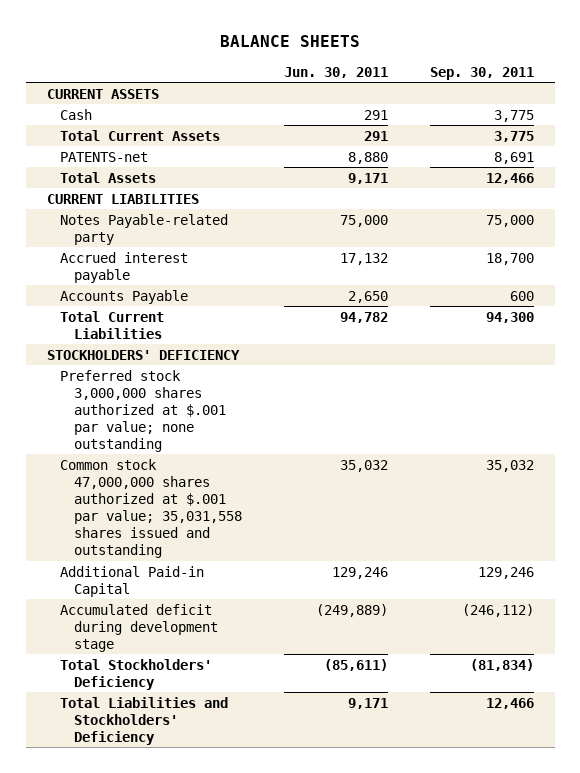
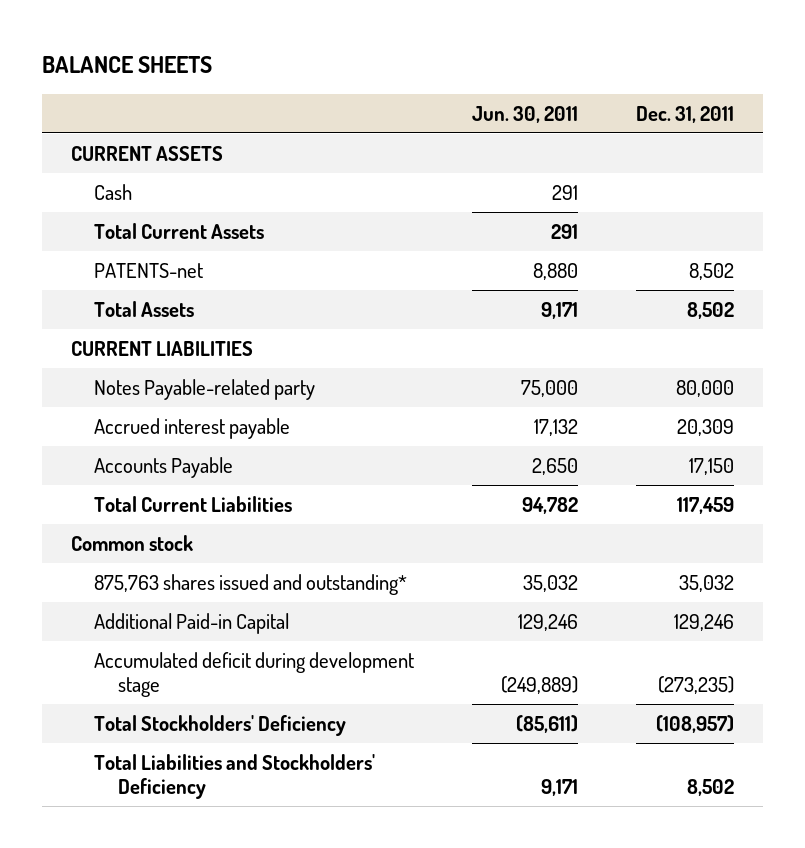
[429,67,534,81] Sep. 30, 2011 -> none
none -> [636,105,735,123] Dec. 31, 2011
[46,349,240,360] STOCKHOLDERS' DEFICIENCY -> none
[60,369,226,453] Preferred stock 3,000,000 shares authorized at $.001 par value; none outstanding -> none
none -> [70,534,193,551] Common stock
[60,458,242,559] Common stock 47,000,000 shares authorized at $.001 par value; 35,031,558 shares issued and outstanding -> [94,573,408,595] 875,763 shares issued and outstanding*

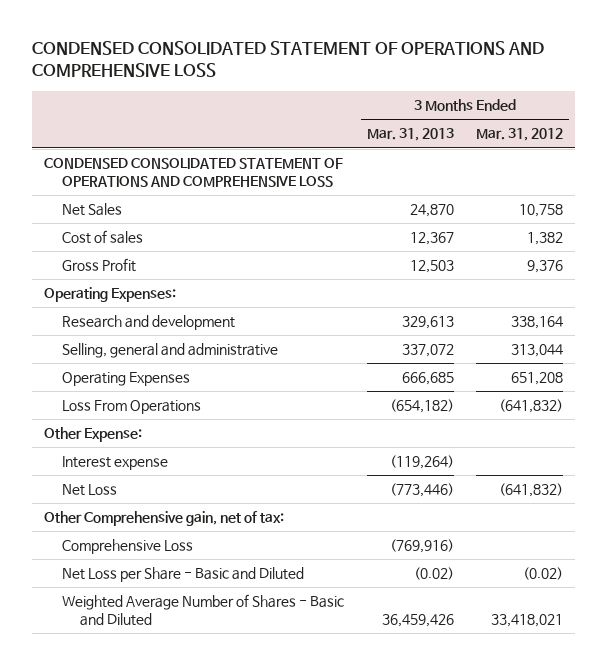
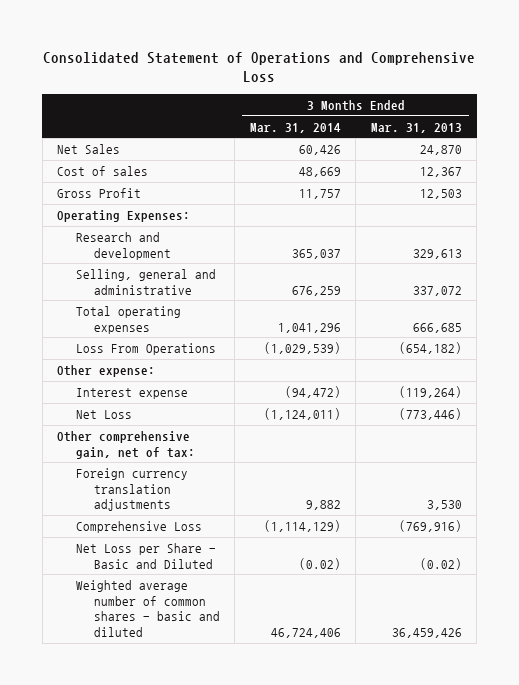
[32,41,545,78] CONDENSED CONSOLIDATED STATEMENT OF OPERATIONS AND COMPREHENSIVE LOSS -> [43,51,476,83] Consolidated Statement of Operations and Comprehensive Loss
[476,128,564,142] Mar. 31, 2012 -> none
none -> [249,122,341,133] Mar. 31, 2014
[43,158,343,187] CONDENSED CONSOLIDATED STATEMENT OF OPERATIONS AND COMPREHENSIVE LOSS -> none
[61,372,190,387] Operating Expenses -> [75,305,181,334] Total operating expenses
[43,427,142,443] Other Expense: -> [57,364,156,377] Other expense:
[43,511,284,527] Other Comprehensive gain, net of tax: -> [57,430,195,459] Other comprehensive gain, net of tax:
none -> [75,467,188,512] Foreign currency translation adjustments
[61,594,344,626] Weighted Average Number of Shares - Basic and Diluted -> [75,579,220,638] Weighted average number of common shares - basic and diluted

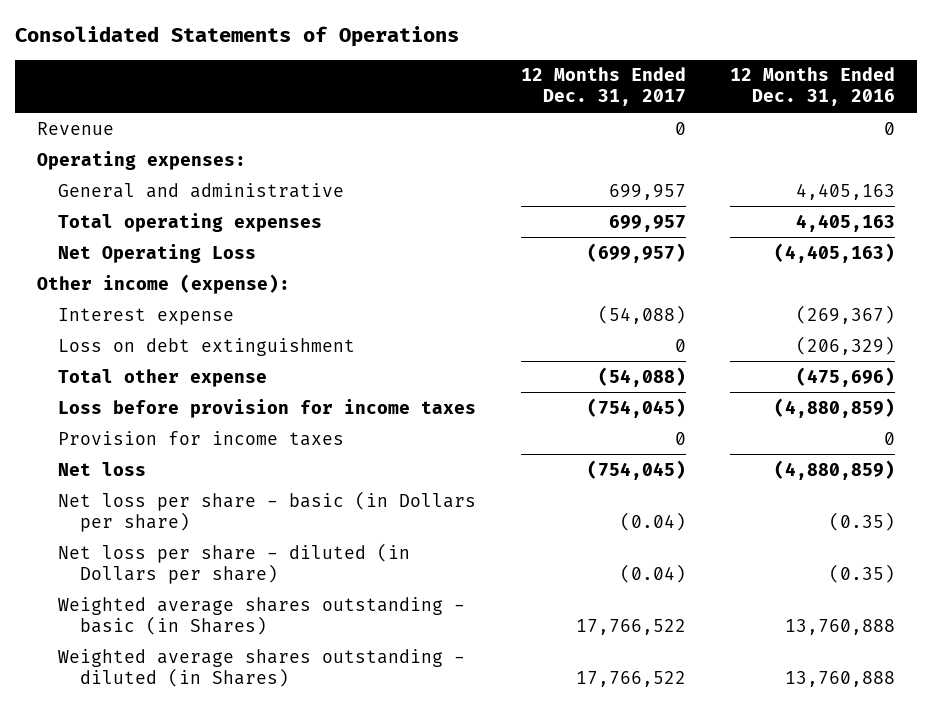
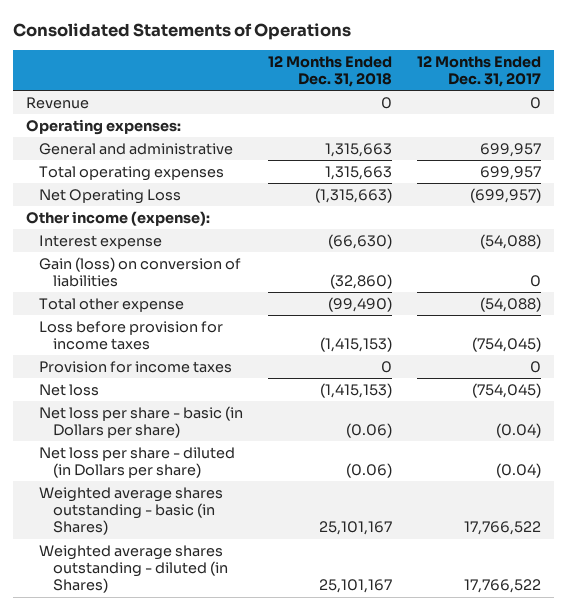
[730,67,896,107] 12 Months Ended Dec. 31, 2016 -> none
none -> [268,55,393,88] 12 Months Ended Dec. 31, 2018
[58,337,356,356] Loss on debt extinguishment -> none
none -> [39,256,242,288] Gain (loss) on conversion of liabilities

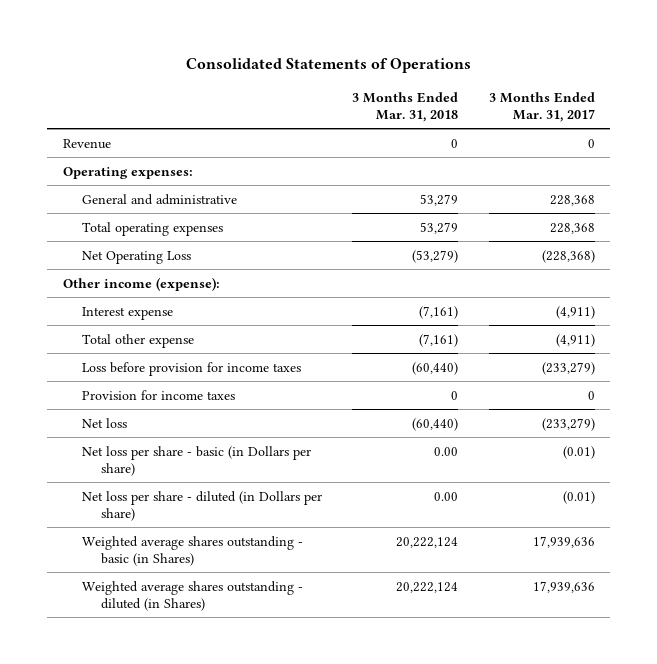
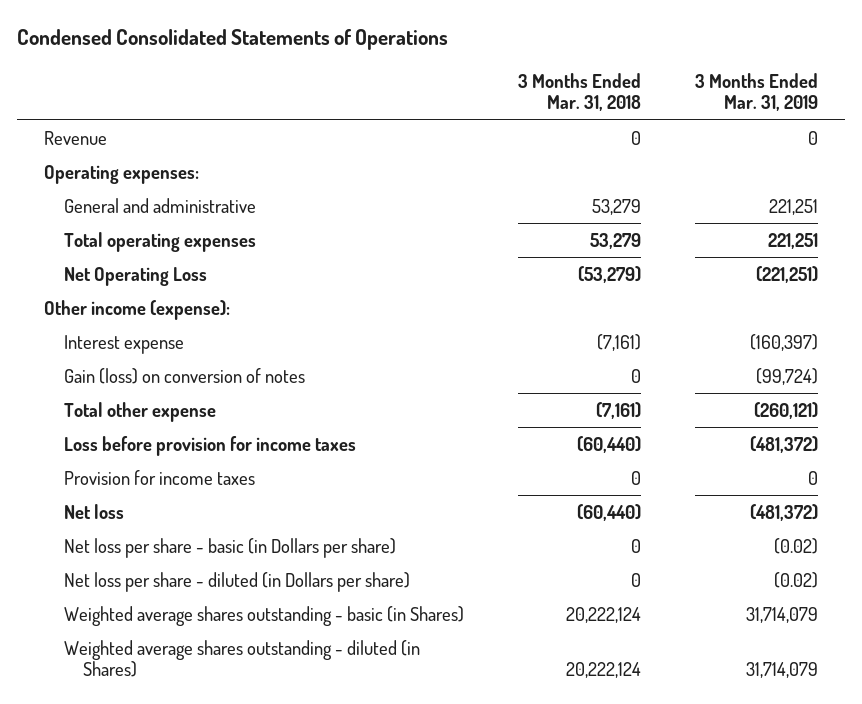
[185,58,471,74] Consolidated Statements of Operations -> [16,29,448,51] Condensed Consolidated Statements of Operations
[488,91,595,122] 3 Months Ended Mar. 31, 2017 -> none
none -> [694,72,818,112] 3 Months Ended Mar. 31, 2019
none -> [63,367,305,384] Gain (loss) on conversion of notes
[434,446,459,456] 0.00 -> [630,538,641,553] 0
[434,491,459,501] 0.00 -> [630,572,641,587] 0

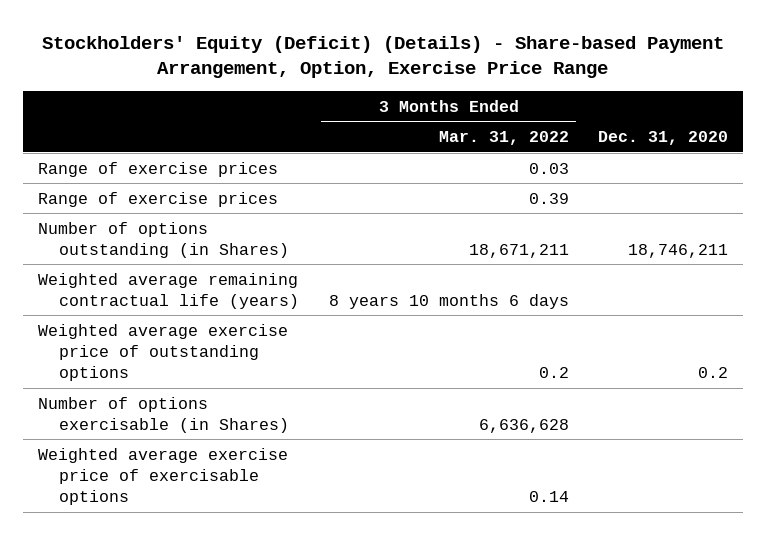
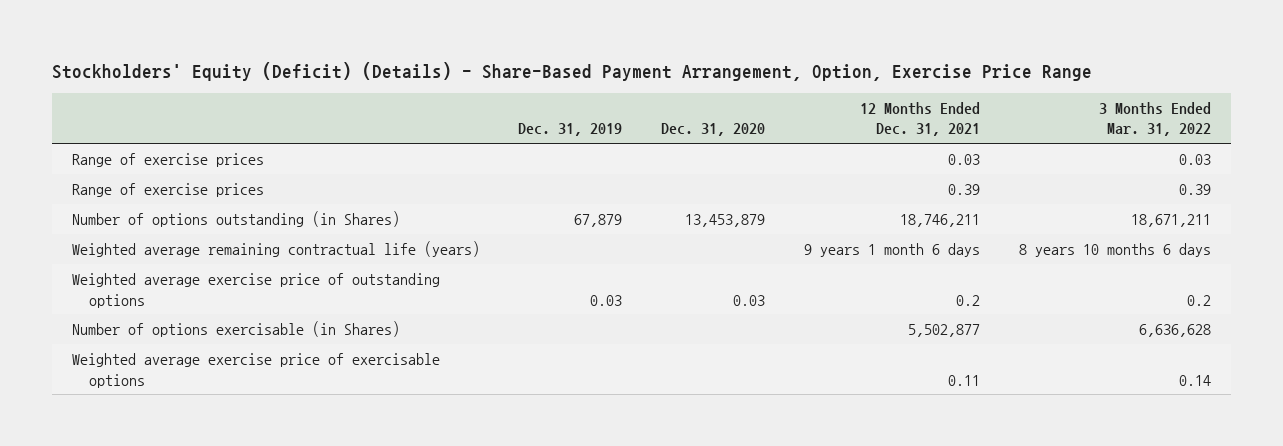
[42,35,725,79] Stockholders' Equity (Deficit) (Details) - Share-based Payment Arrangement, Option, Exercise Price Range -> [52,61,1093,81] Stockholders' Equity (Deficit) (Details) - Share-Based Payment Arrangement, Option, Exercise Price Range
none -> [518,123,623,137] Dec. 31, 2019
none -> [860,101,981,137] 12 Months Ended Dec. 31, 2021
[628,243,729,258] 18,746,211 -> [685,213,766,227] 13,453,879
[698,366,729,378] 0.2 -> [733,294,766,306] 0.03

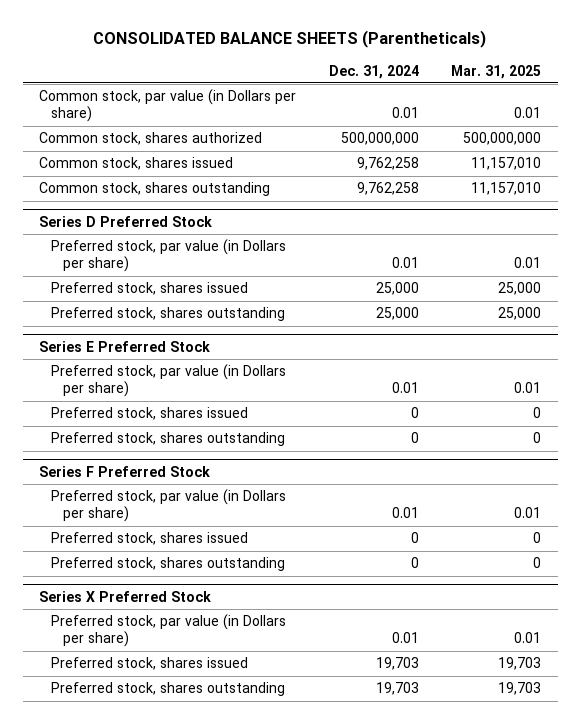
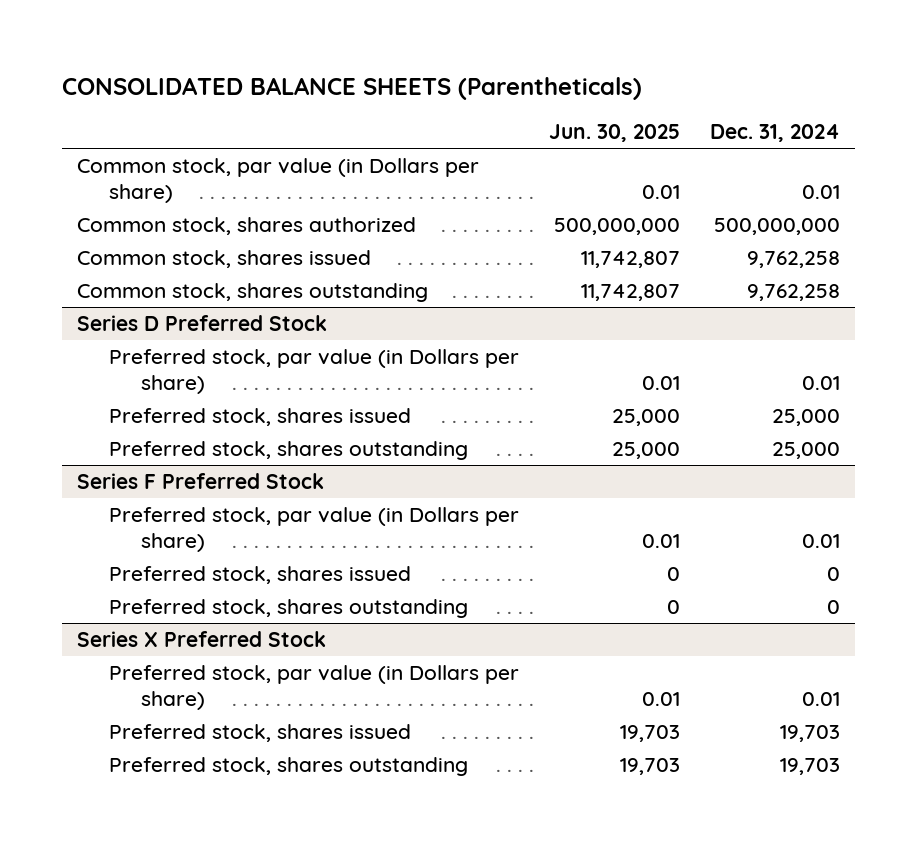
[451,64,542,79] Mar. 31, 2025 -> none
none -> [549,124,681,143] Jun. 30, 2025
[39,340,211,352] Series E Preferred Stock -> none
[51,364,287,398] Preferred stock, par value (in Dollars per share) -> none
[51,407,249,421] Preferred stock, shares issued -> none
[51,432,286,447] Preferred stock, shares outstanding -> none

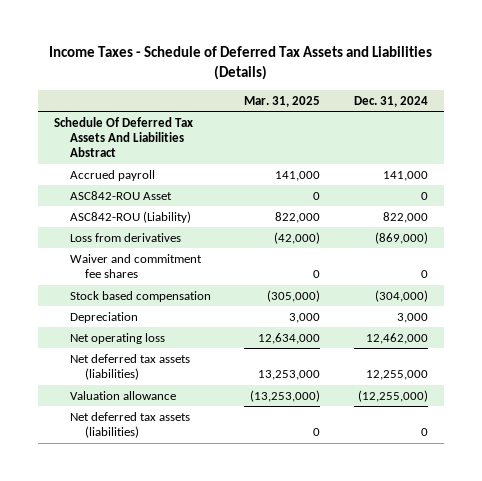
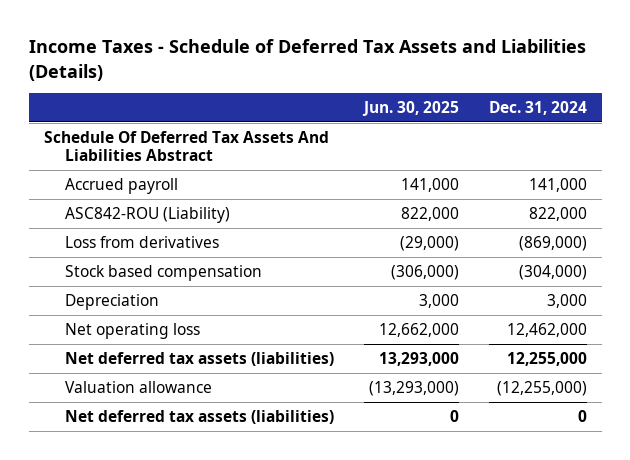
[244,95,321,107] Mar. 31, 2025 -> none
none -> [361,101,459,117] Jun. 30, 2025
[69,190,172,200] ASC842-ROU Asset -> none
[69,253,202,279] Waiver and commitment fee shares -> none

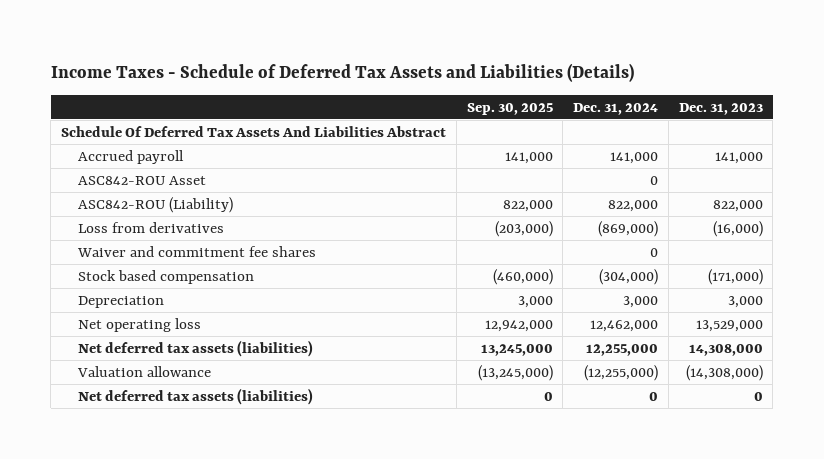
[361,101,459,117] Jun. 30, 2025 -> none
none -> [466,102,553,115] Sep. 30, 2025
none -> [678,102,763,115] Dec. 31, 2023
none -> [77,175,206,185] ASC842-ROU Asset
none -> [76,245,316,257] Waiver and commitment fee shares

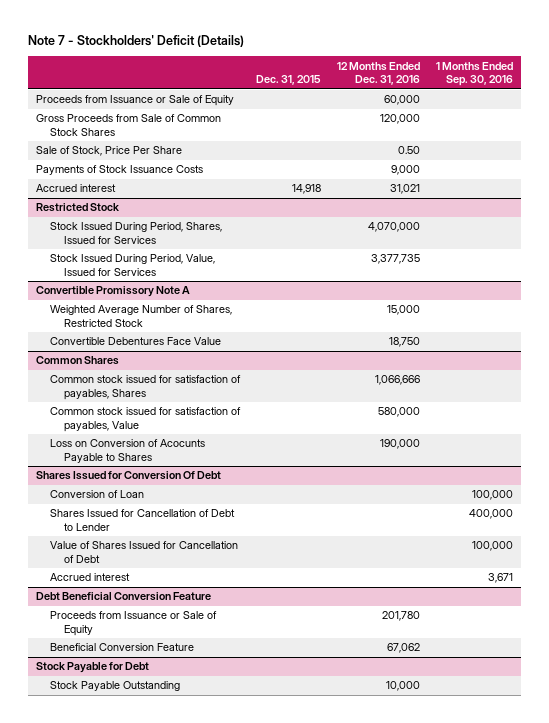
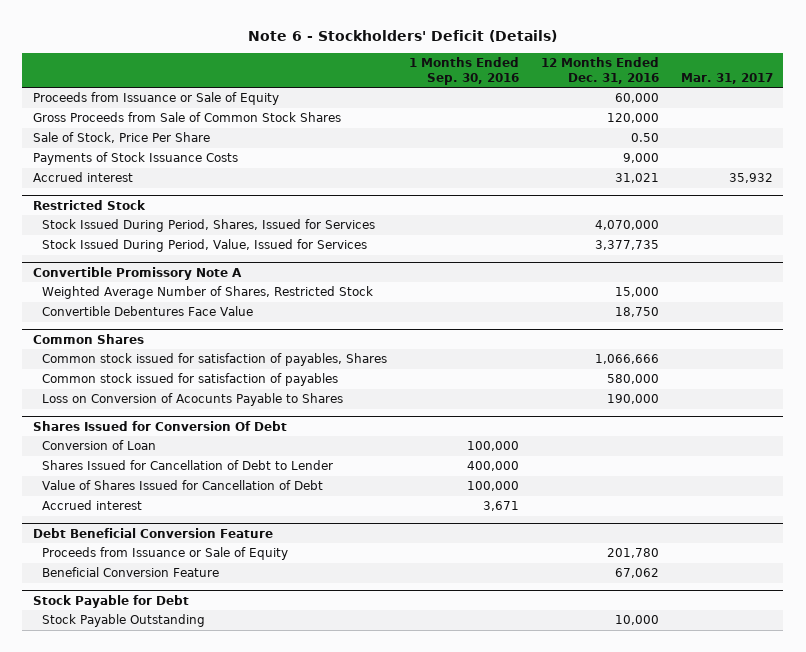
[28,35,245,48] Note 7 - Stockholders' Deficit (Details) -> [247,29,557,42] Note 6 - Stockholders' Deficit (Details)
[255,75,321,86] Dec. 31, 2015 -> none
none -> [680,72,773,84] Mar. 31, 2017
[50,407,242,433] Common stock issued for satisfaction of payables, Value -> [41,373,338,387] Common stock issued for satisfaction of payables

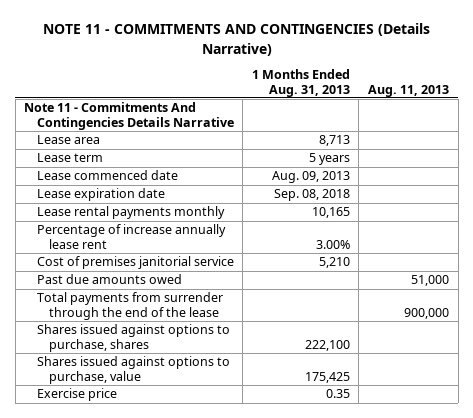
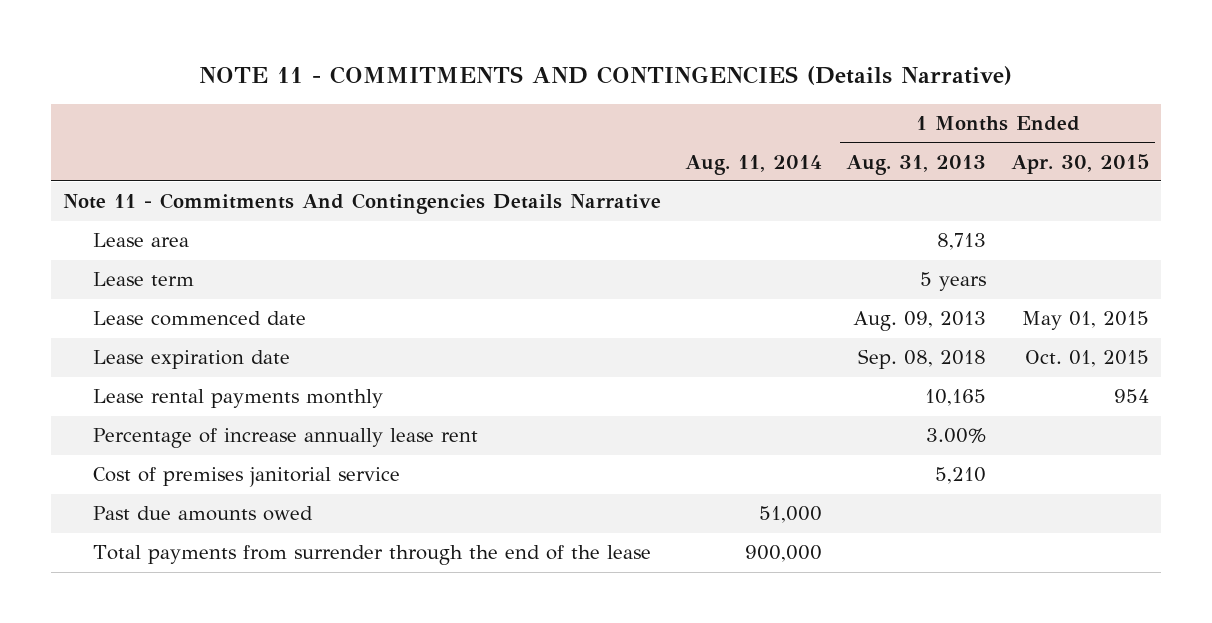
[368,84,450,97] Aug. 11, 2013 -> none
none -> [685,154,823,175] Aug. 11, 2014
none -> [1010,153,1149,174] Apr. 30, 2015
[36,324,230,352] Shares issued against options to purchase, shares -> none
[36,356,230,384] Shares issued against options to purchase, value -> none
[36,388,117,402] Exercise price -> none

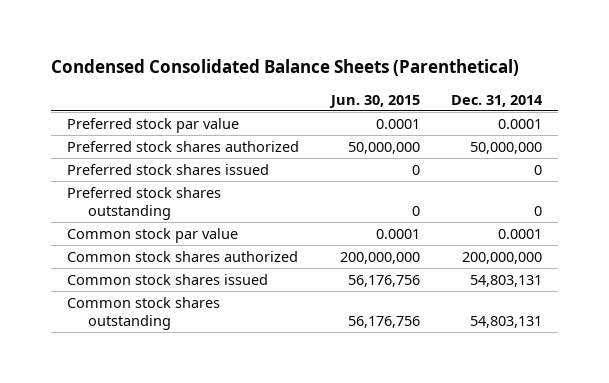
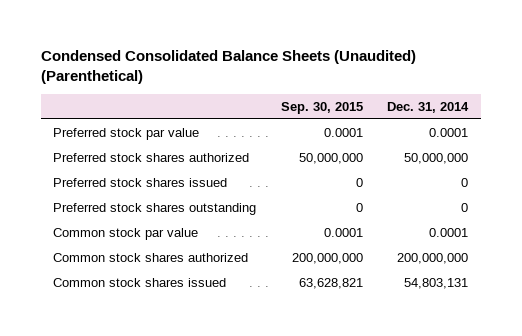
[50,59,519,77] Condensed Consolidated Balance Sheets (Parenthetical) -> [41,50,417,85] Condensed Consolidated Balance Sheets (Unaudited) (Parenthetical)
[328,94,420,108] Jun. 30, 2015 -> none
none -> [280,101,363,114] Sep. 30, 2015
[66,296,220,331] Common stock shares outstanding -> none

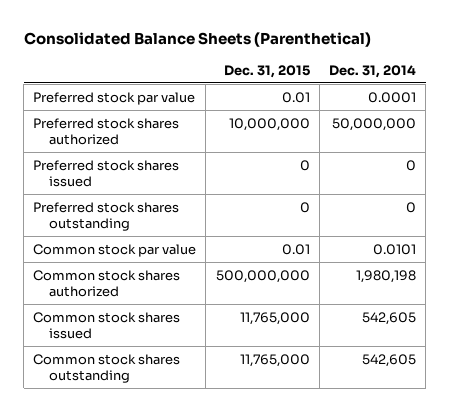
[41,50,417,85] Condensed Consolidated Balance Sheets (Unaudited) (Parenthetical) -> [23,31,371,47] Consolidated Balance Sheets (Parenthetical)
[280,101,363,114] Sep. 30, 2015 -> none
none -> [223,64,310,78] Dec. 31, 2015
[429,227,469,237] 0.0001 -> [372,243,416,255] 0.0101
[397,252,469,264] 200,000,000 -> [355,269,416,283] 1,980,198
[404,277,469,289] 54,803,131 -> [361,311,416,325] 542,605
none -> [33,353,181,383] Common stock shares outstanding

